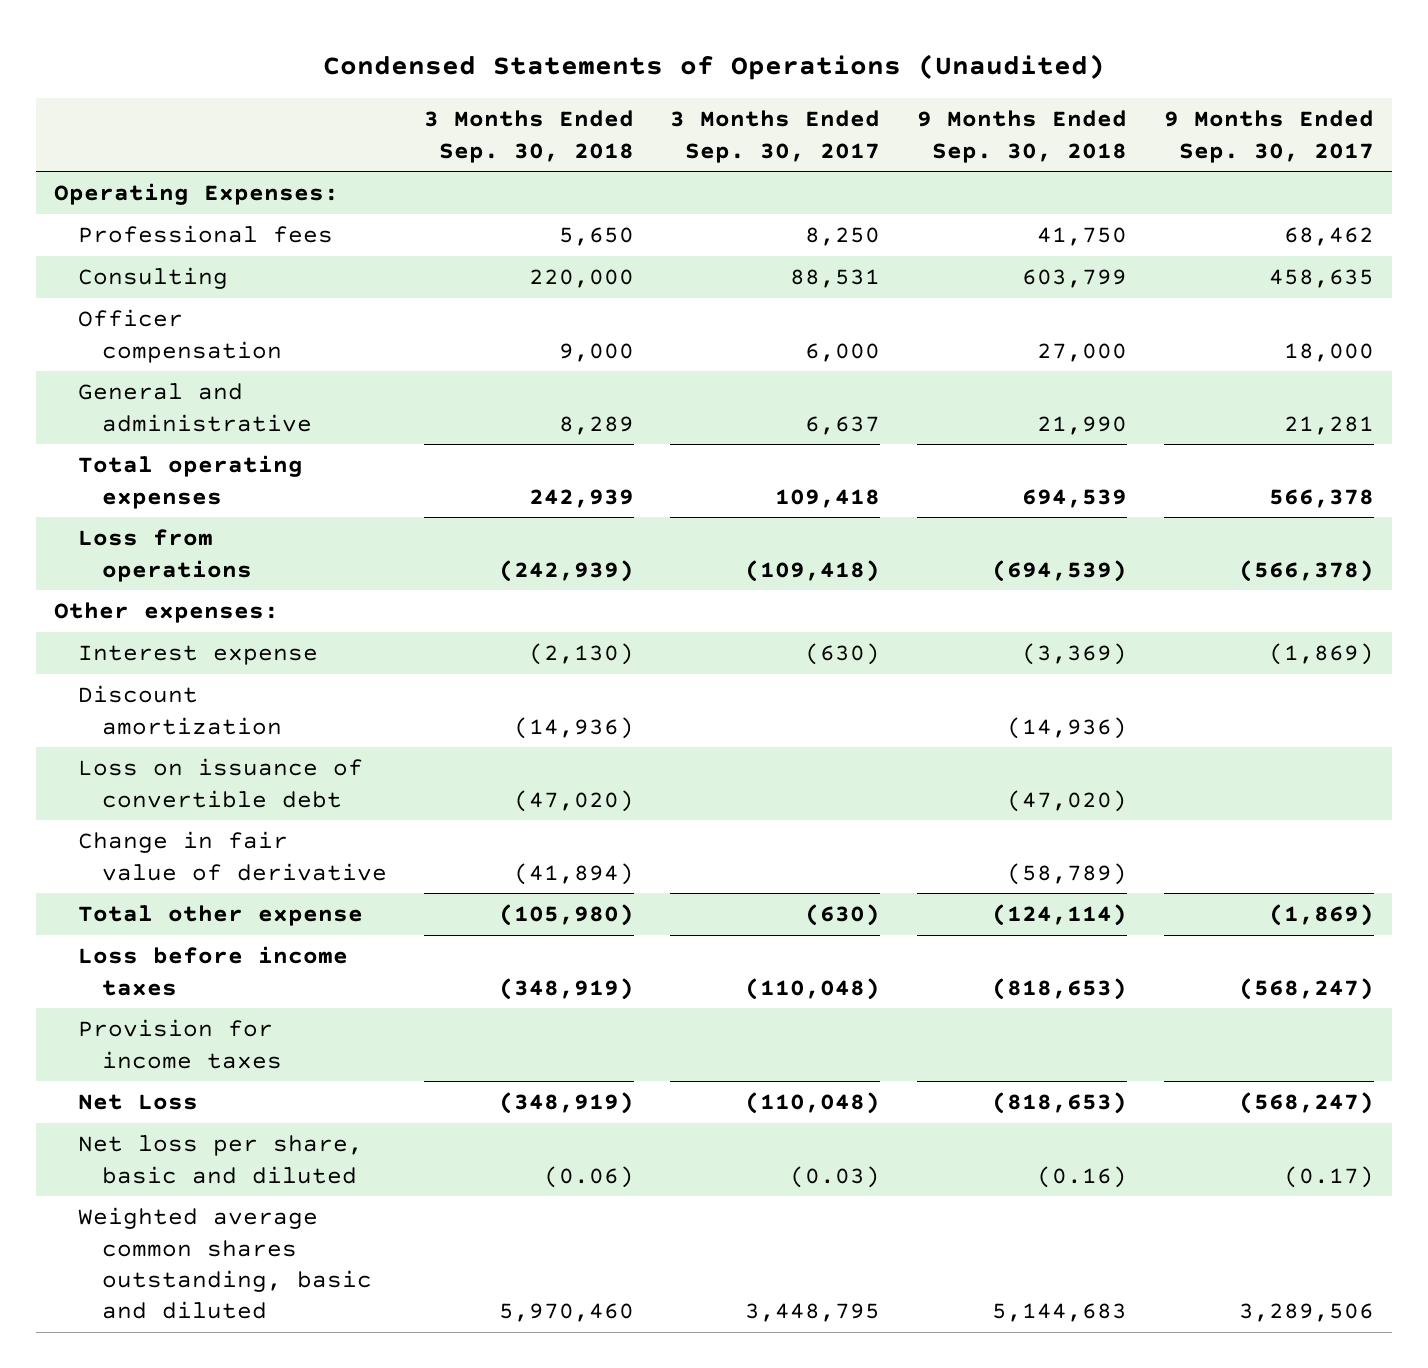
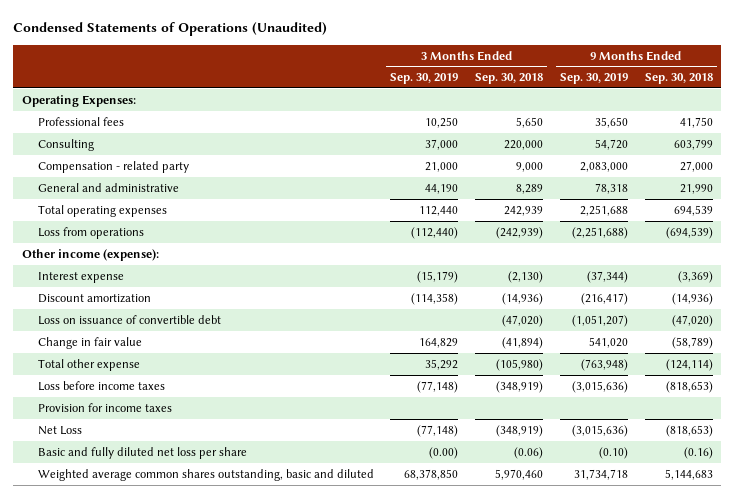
[670,110,881,163] 3 Months Ended Sep. 30, 2017 -> none
[1164,110,1375,163] 9 Months Ended Sep. 30, 2017 -> none
none -> [390,73,459,85] Sep. 30, 2019
none -> [560,73,629,85] Sep. 30, 2019
[77,309,282,363] Officer compensation -> [37,160,189,173] Compensation - related party
[53,602,279,624] Other expenses: -> [21,248,159,261] Other income (expense):
[77,831,387,881] Change in fair value of derivative -> [37,336,142,349] Change in fair value
[77,1135,363,1184] Net loss per share, basic and diluted -> [37,446,247,459] Basic and fully diluted net loss per share

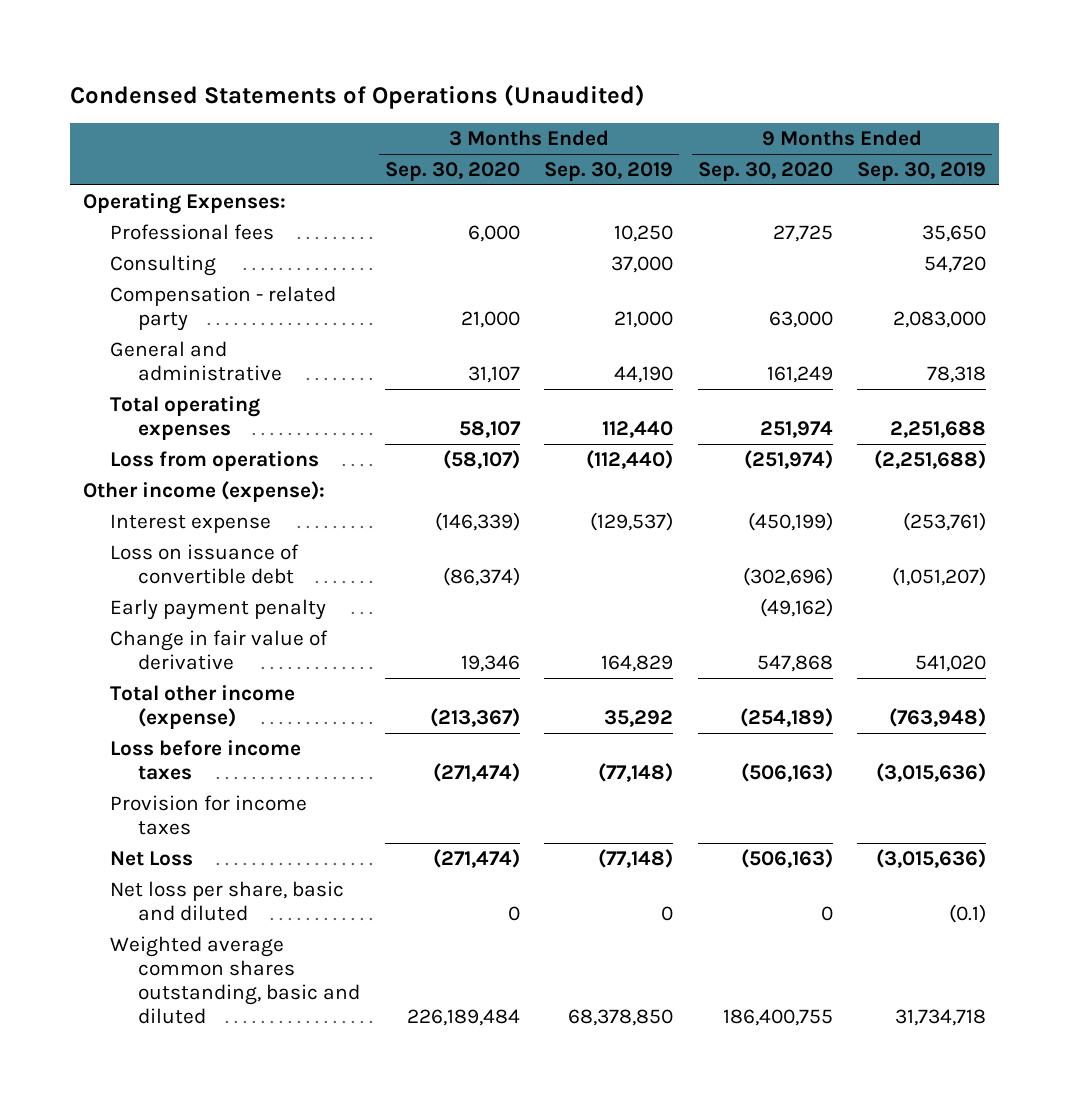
[475,73,544,85] Sep. 30, 2018 -> none
[644,73,713,85] Sep. 30, 2018 -> none
none -> [384,162,520,182] Sep. 30, 2020
none -> [697,162,833,182] Sep. 30, 2020
[37,293,151,303] Discount amortization -> none
[417,270,459,283] (15,179) -> [590,511,674,531] (129,537)
[587,270,629,283] (37,344) -> [903,511,987,531] (253,761)
none -> [110,598,327,620] Early payment penalty
[37,336,142,349] Change in fair value -> [110,629,329,670] Change in fair value of derivative
[37,358,140,371] Total other expense -> [110,684,296,729] Total other income (expense)
[37,446,247,459] Basic and fully diluted net loss per share -> [110,880,345,921] Net loss per share, basic and diluted
[429,446,459,459] (0.00) -> [661,905,674,921] 0
[599,446,629,459] (0.10) -> [949,903,987,923] (0.1)

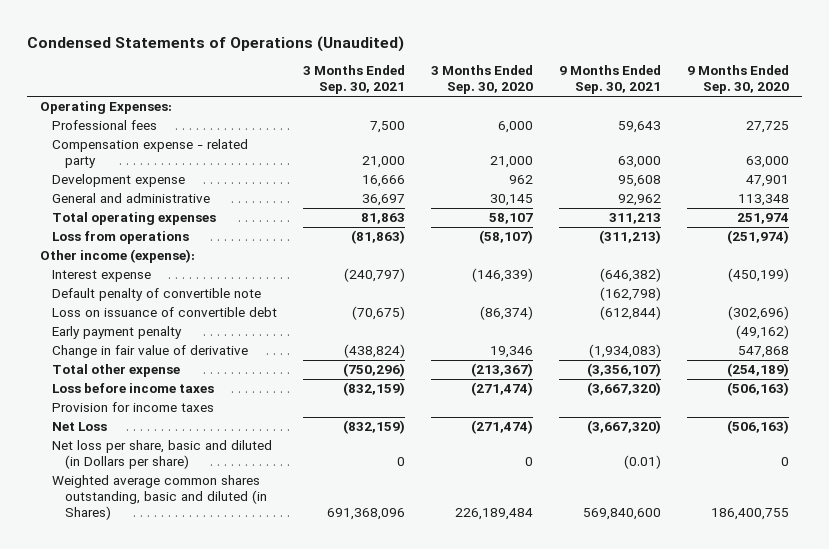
[544,162,674,182] Sep. 30, 2019 -> none
[857,162,987,182] Sep. 30, 2019 -> none
none -> [303,65,406,95] 3 Months Ended Sep. 30, 2021
none -> [559,65,662,95] 9 Months Ended Sep. 30, 2021
[110,254,217,276] Consulting -> none
[110,285,337,331] Compensation - related party -> [52,139,249,169] Compensation expense - related party
none -> [52,174,186,188] Development expense
[467,365,520,383] 31,107 -> [490,194,534,207] 30,145
[766,365,833,383] 161,249 -> [738,194,790,207] 113,348
none -> [52,288,262,302] Default penalty of convertible note
[110,684,296,729] Total other income (expense) -> [52,364,181,378] Total other expense
[110,880,345,921] Net loss per share, basic and diluted -> [52,440,273,470] Net loss per share, basic and diluted (in Dollars per share)
[110,935,361,1024] Weighted average common shares outstanding, basic and diluted -> [52,475,267,521] Weighted average common shares outstanding, basic and diluted (in Shares)

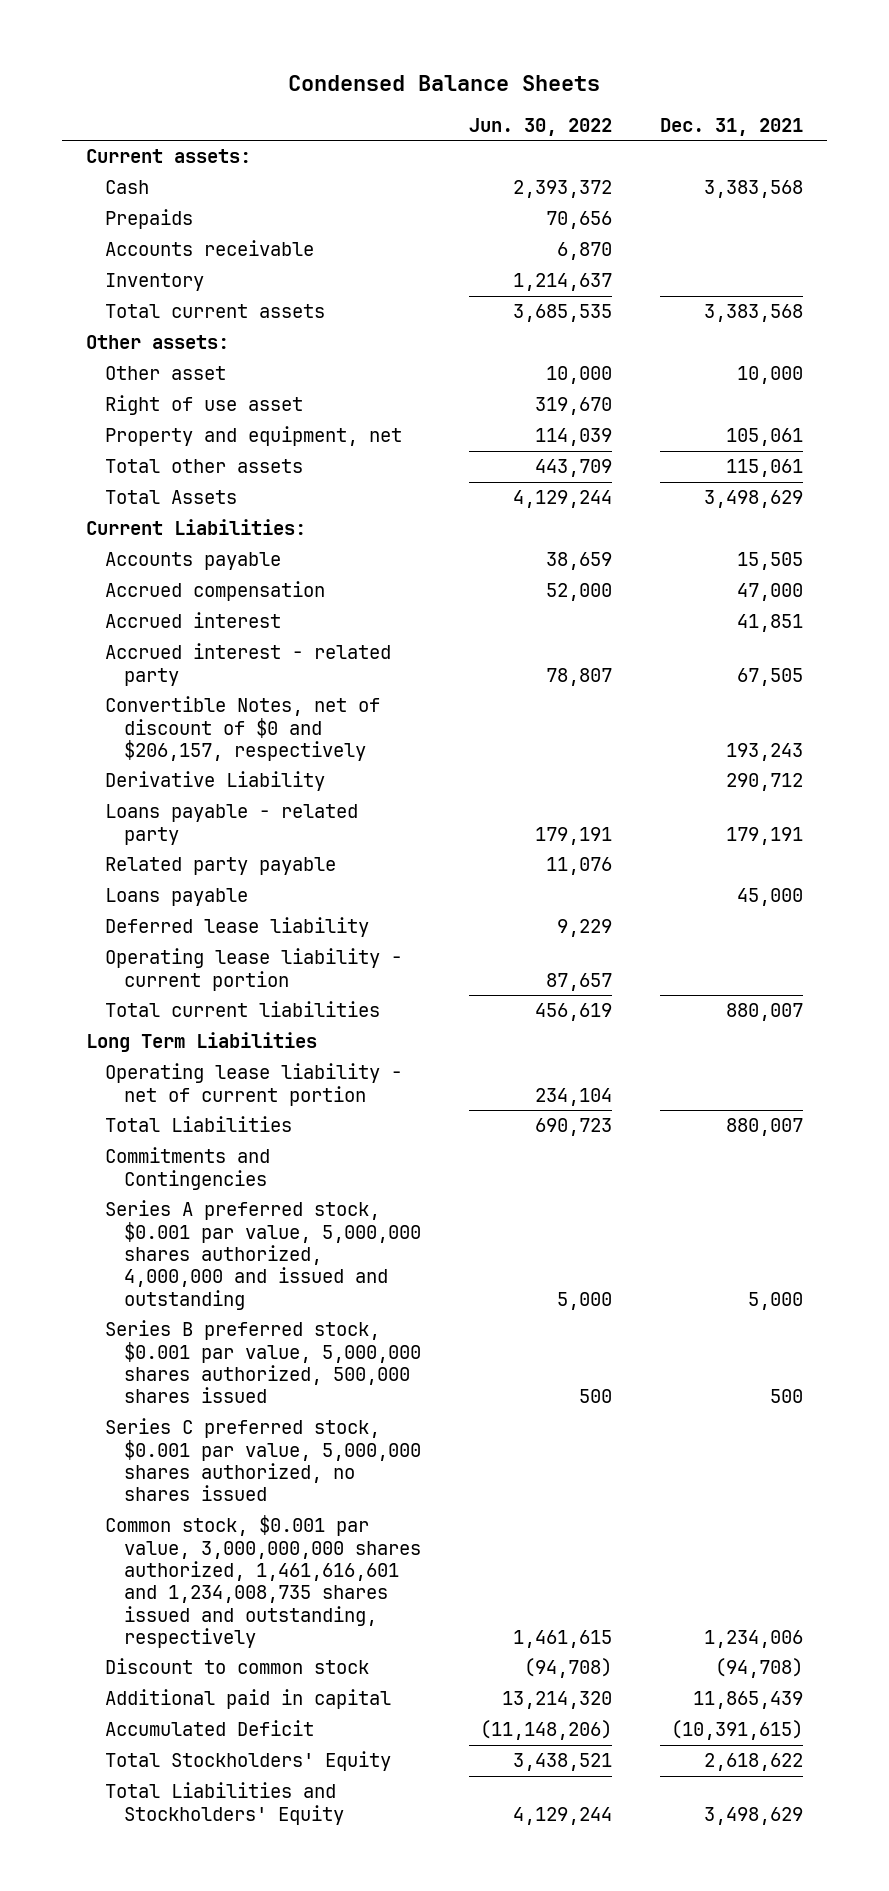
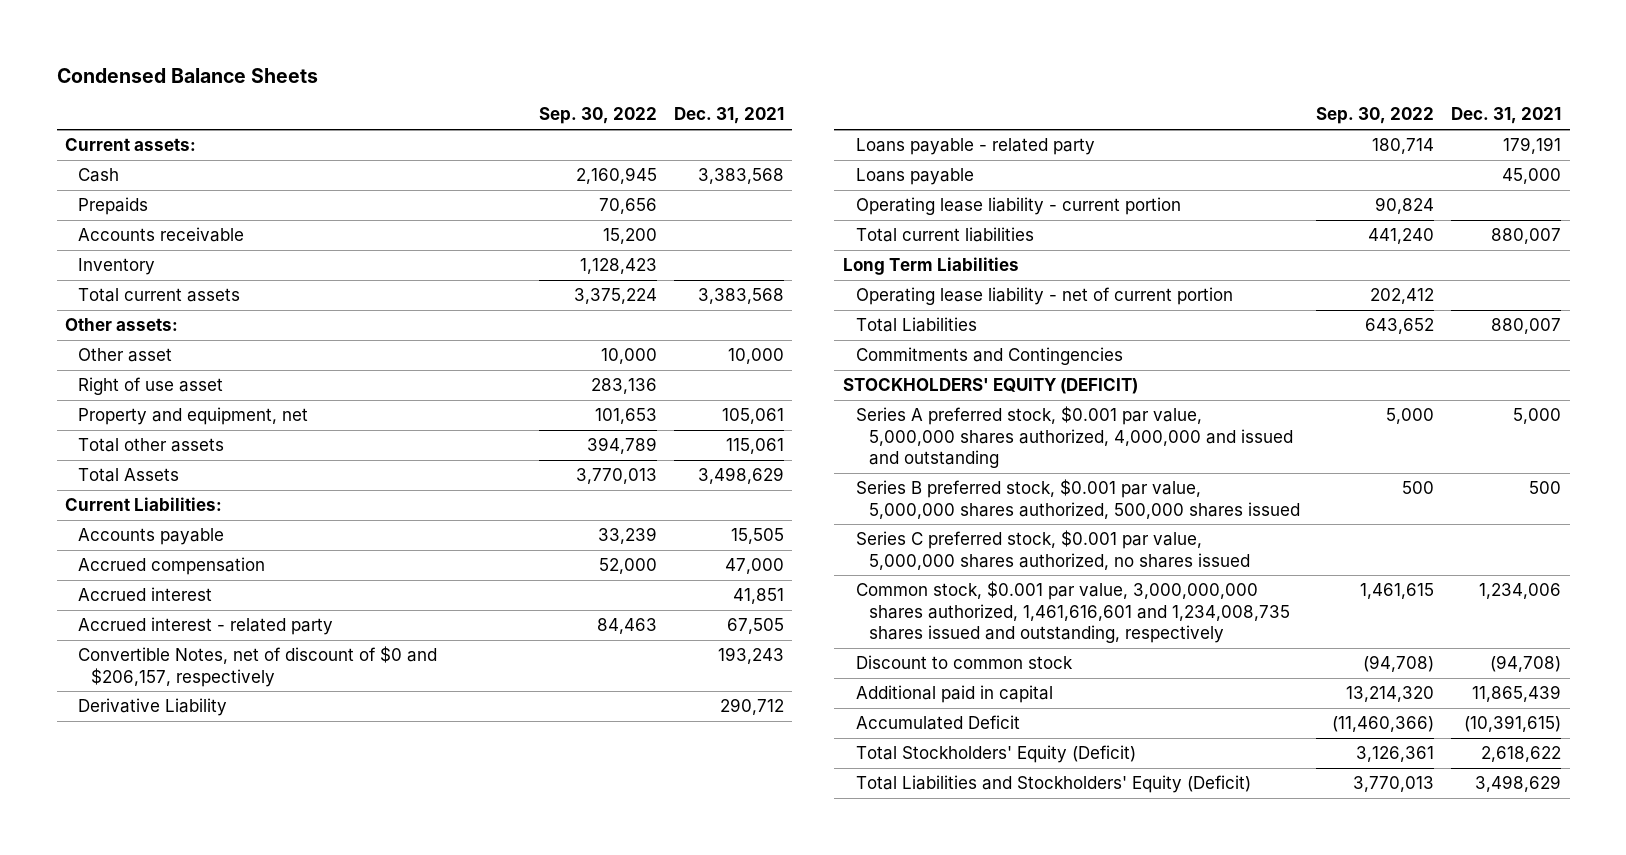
[468,117,612,136] Jun. 30, 2022 -> none
none -> [538,107,657,125] Sep. 30, 2022
[104,857,336,876] Related party payable -> none
[104,917,369,938] Deferred lease liability -> none
none -> [842,378,1138,395] STOCKHOLDERS' EQUITY (DEFICIT)
[104,1751,391,1772] Total Stockholders' Equity -> [855,745,1136,764] Total Stockholders' Equity (Deficit)
[104,1782,344,1825] Total Liabilities and Stockholders' Equity -> [855,775,1251,794] Total Liabilities and Stockholders' Equity (Deficit)

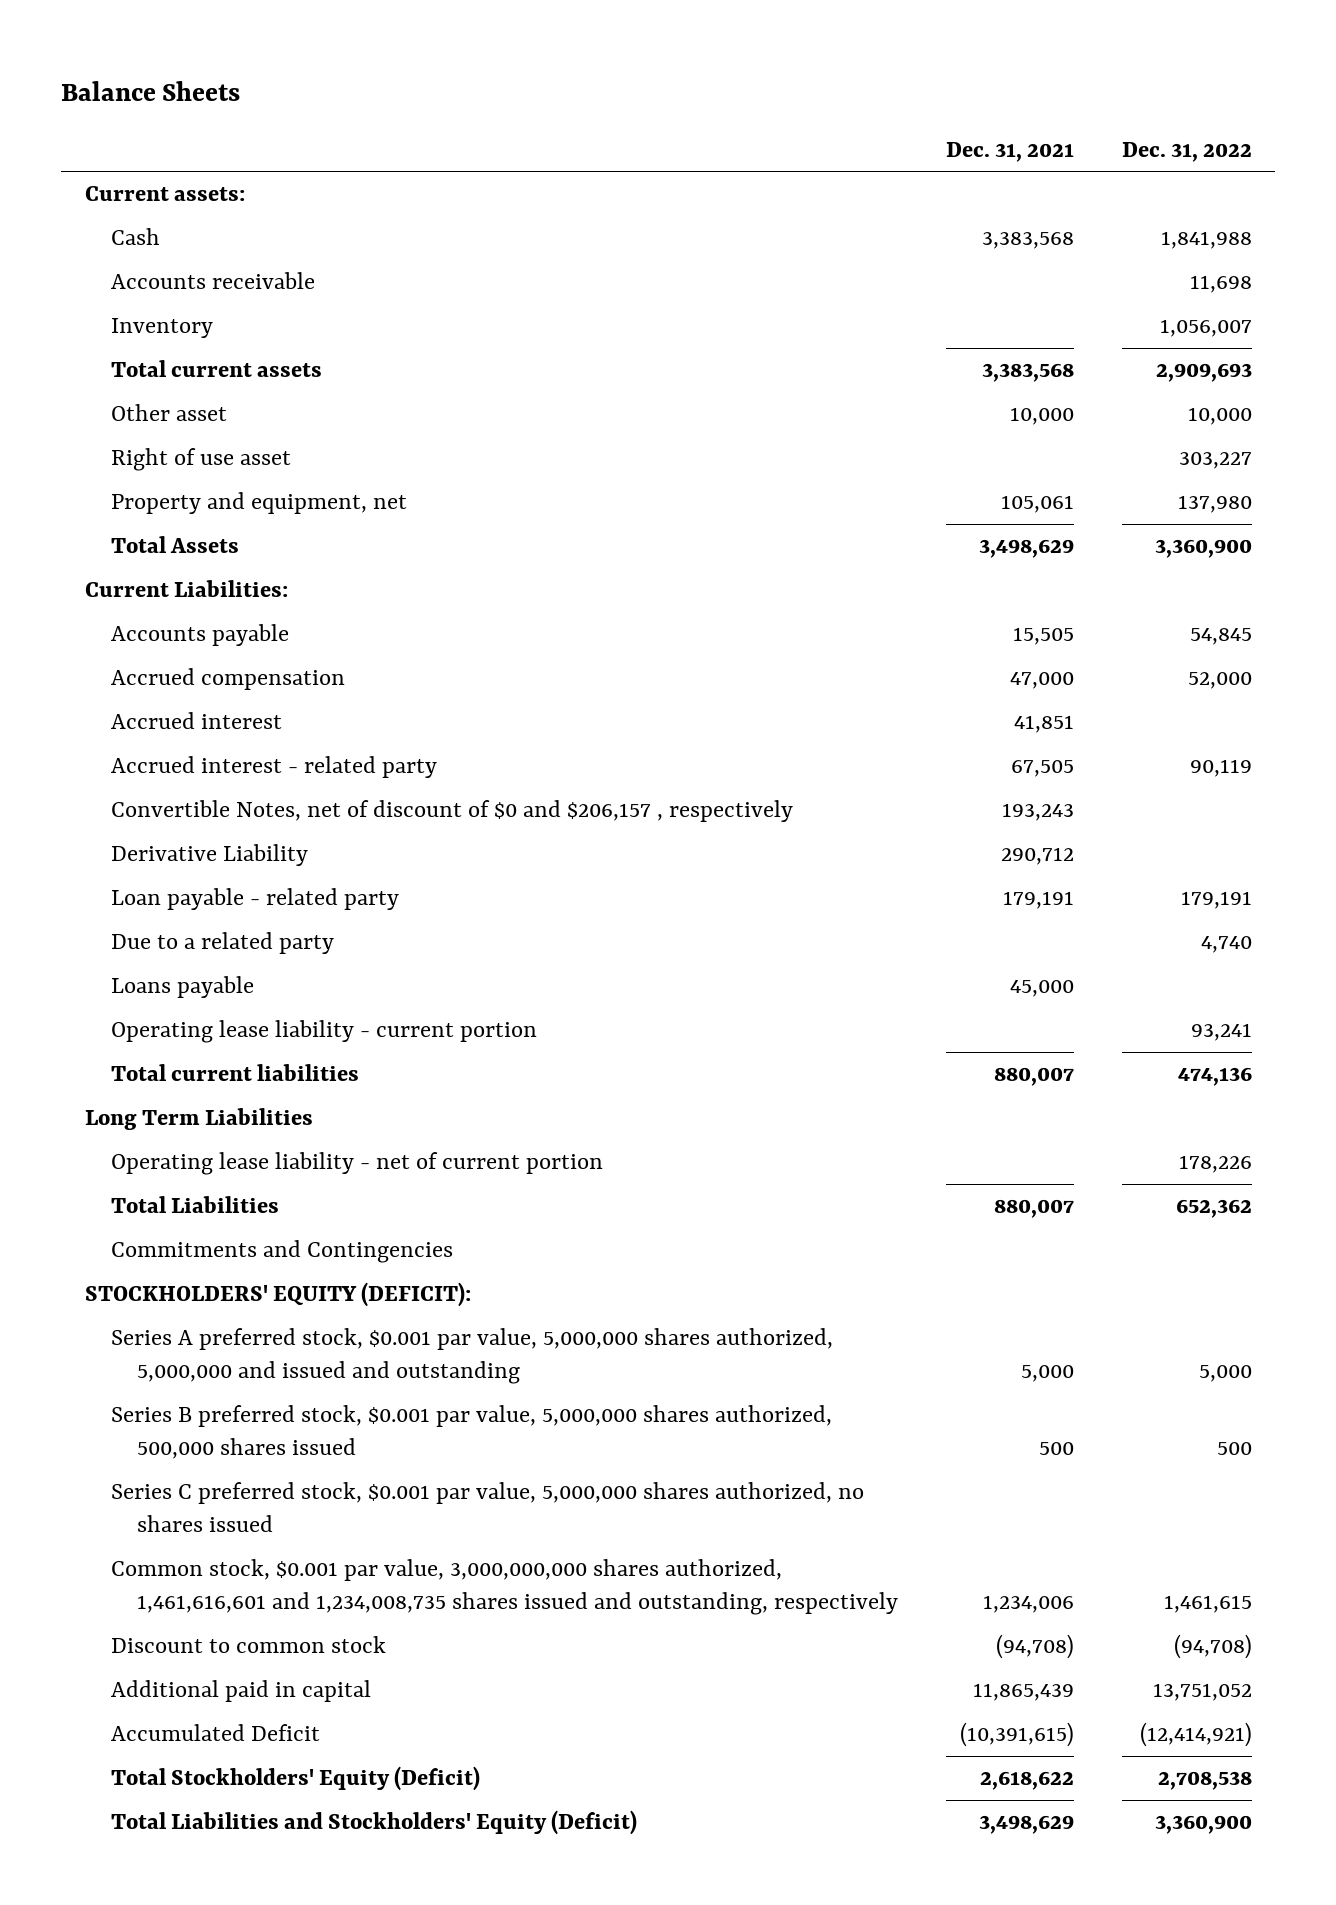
[56,67,318,83] Condensed Balance Sheets -> [60,81,240,102] Balance Sheets
[538,107,657,125] Sep. 30, 2022 -> none
none -> [1121,141,1252,162] Dec. 31, 2022
[77,197,148,216] Prepaids -> none
[65,318,179,332] Other assets: -> none
[77,438,224,453] Total other assets -> none
[77,646,437,687] Convertible Notes, net of discount of $0 and $206,157, respectively -> [110,800,793,823] Convertible Notes, net of discount of $0 and $206,157 , respectively
[855,138,1095,156] Loans payable - related party -> [110,888,399,911] Loan payable - related party
none -> [110,932,334,955] Due to a related party
[842,378,1138,395] STOCKHOLDERS' EQUITY (DEFICIT) -> [84,1282,471,1308] STOCKHOLDERS' EQUITY (DEFICIT):
[855,406,1293,469] Series A preferred stock, $0.001 par value, 5,000,000 shares authorized, 4,000,000 and issued and outstanding -> [110,1328,833,1385] Series A preferred stock, $0.001 par value, 5,000,000 shares authorized, 5,000,000 and issued and outstanding

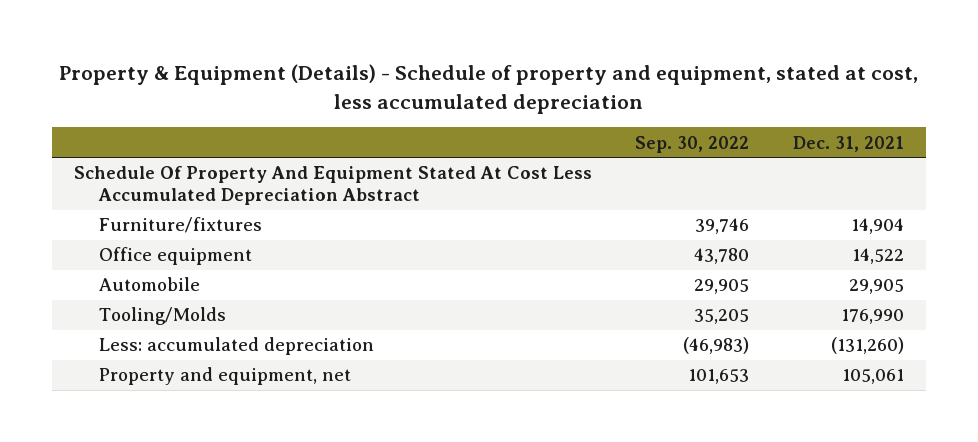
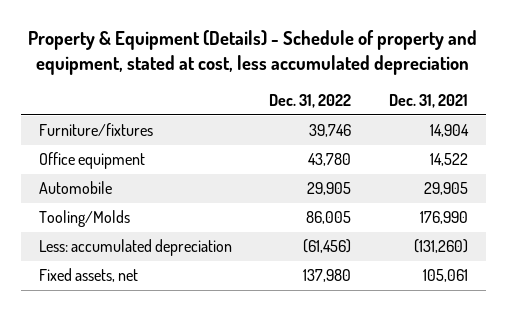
[635,135,750,153] Sep. 30, 2022 -> none
none -> [269,94,352,109] Dec. 31, 2022
[73,166,592,205] Schedule Of Property And Equipment Stated At Cost Less Accumulated Depreciation Abstract -> none
[99,367,352,386] Property and equipment, net -> [39,268,139,283] Fixed assets, net

